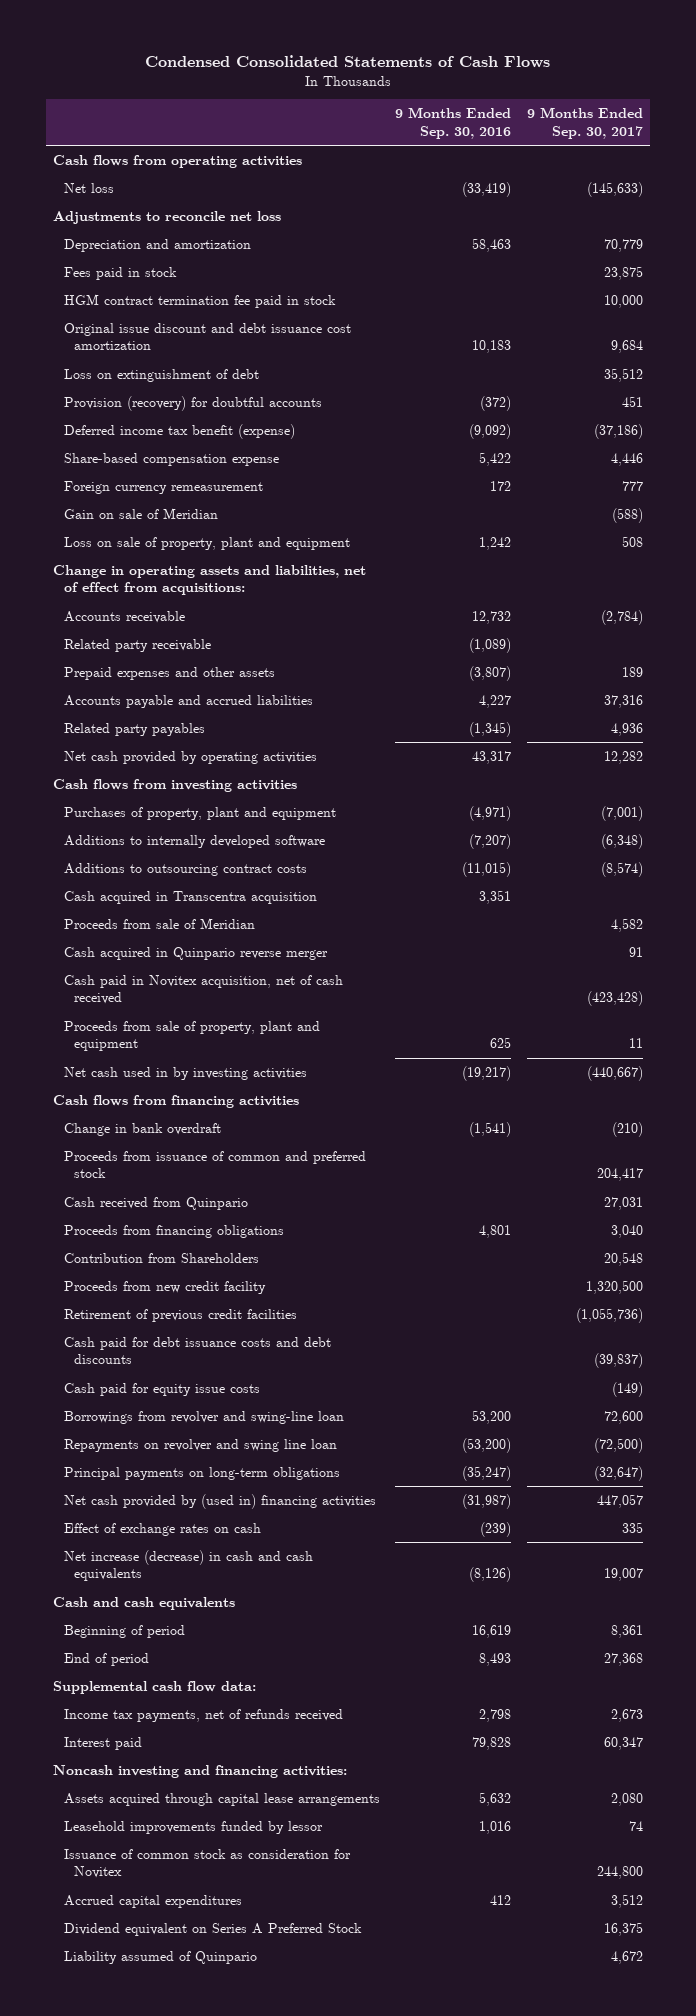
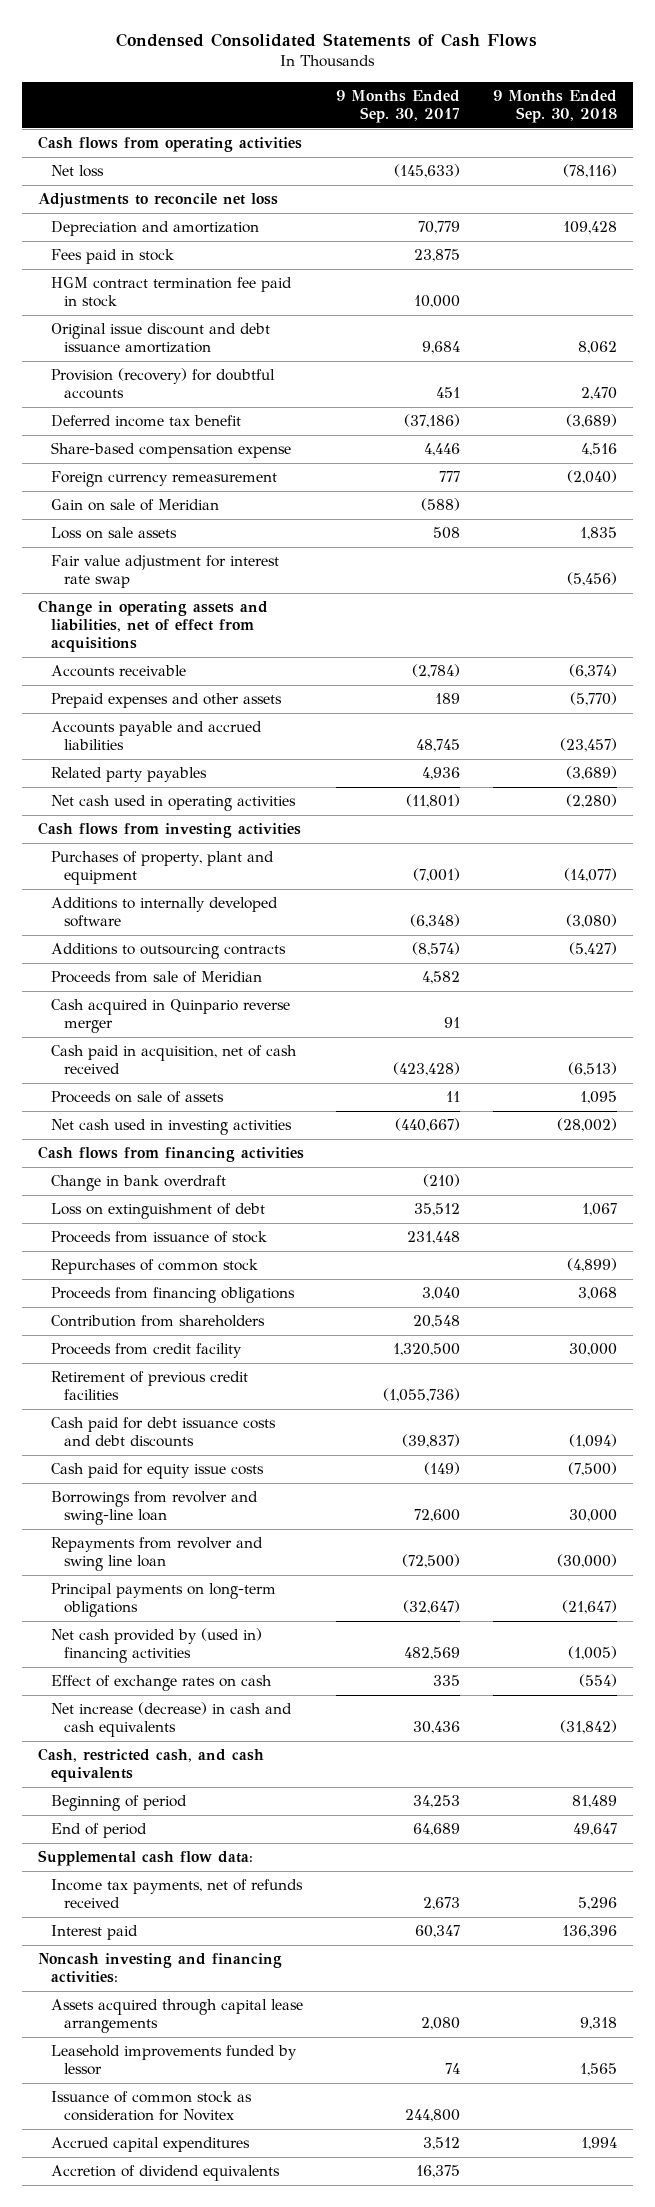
[395,107,512,139] 9 Months Ended Sep. 30, 2016 -> none
none -> [492,90,617,124] 9 Months Ended Sep. 30, 2018
[63,322,351,351] Original issue discount and debt issuance cost amortization -> [51,323,271,354] Original issue discount and debt issuance amortization
[63,423,295,439] Deferred income tax benefit (expense) -> [51,415,242,428] Deferred income tax benefit
[63,536,350,550] Loss on sale of property, plant and equipment -> none
none -> [51,527,178,540] Loss on sale assets
none -> [51,555,280,589] Fair value adjustment for interest rate swap
[53,564,367,596] Change in operating assets and liabilities, net of effect from acquisitions: -> [38,600,269,653] Change in operating assets and liabilities, net of effect from acquisitions
[63,638,211,652] Related party receivable -> none
[603,694,643,708] 37,316 -> [416,739,461,753] 48,745
[63,750,317,764] Net cash provided by operating activities -> [51,795,297,812] Net cash used in operating activities
[603,750,643,764] 12,282 -> [406,794,461,809] (11,801)
[63,890,317,904] Cash acquired in Transcentra acquisition -> none
[63,862,307,876] Additions to outsourcing contract costs -> [51,943,287,960] Additions to outsourcing contracts
[63,1020,320,1052] Proceeds from sale of property, plant and equipment -> none
[63,974,343,1005] Cash paid in Novitex acquisition, net of cash received -> [51,1045,298,1075] Cash paid in acquisition, net of cash received
none -> [51,1091,225,1104] Proceeds on sale of assets
[63,1066,307,1080] Net cash used in by investing activities -> [51,1119,293,1136] Net cash used in investing activities
[63,1196,248,1210] Cash received from Quinpario -> none
[63,368,259,382] Loss on extinguishment of debt -> [51,1203,266,1220] Loss on extinguishment of debt
[63,1150,366,1179] Proceeds from issuance of common and preferred stock -> [51,1231,268,1244] Proceeds from issuance of stock
[596,1168,643,1182] 204,417 -> [407,1231,461,1245] 231,448
none -> [51,1259,259,1275] Repurchases of common stock
[63,1252,259,1263] Contribution from Shareholders -> [51,1315,266,1328] Contribution from shareholders
[63,1280,266,1294] Proceeds from new credit facility -> [51,1343,243,1359] Proceeds from credit facility
[63,1438,337,1452] Repayments on revolver and swing line loan -> [51,1537,264,1572] Repayments from revolver and swing line loan
[596,1493,643,1508] 447,057 -> [404,1647,461,1661] 482,569
[603,1568,643,1582] 19,007 -> [413,1721,461,1735] 30,436
[53,1596,236,1610] Cash and cash equivalents -> [38,1748,265,1783] Cash, restricted cash, and cash equivalents
[610,1624,643,1638] 8,361 -> [413,1795,461,1809] 34,253
[603,1652,643,1666] 27,368 -> [413,1823,461,1837] 64,689
[63,1950,257,1964] Liability assumed of Quinpario -> none
[63,1922,362,1936] Dividend equivalent on Series A Preferred Stock -> [51,2165,281,2182] Accretion of dividend equivalents

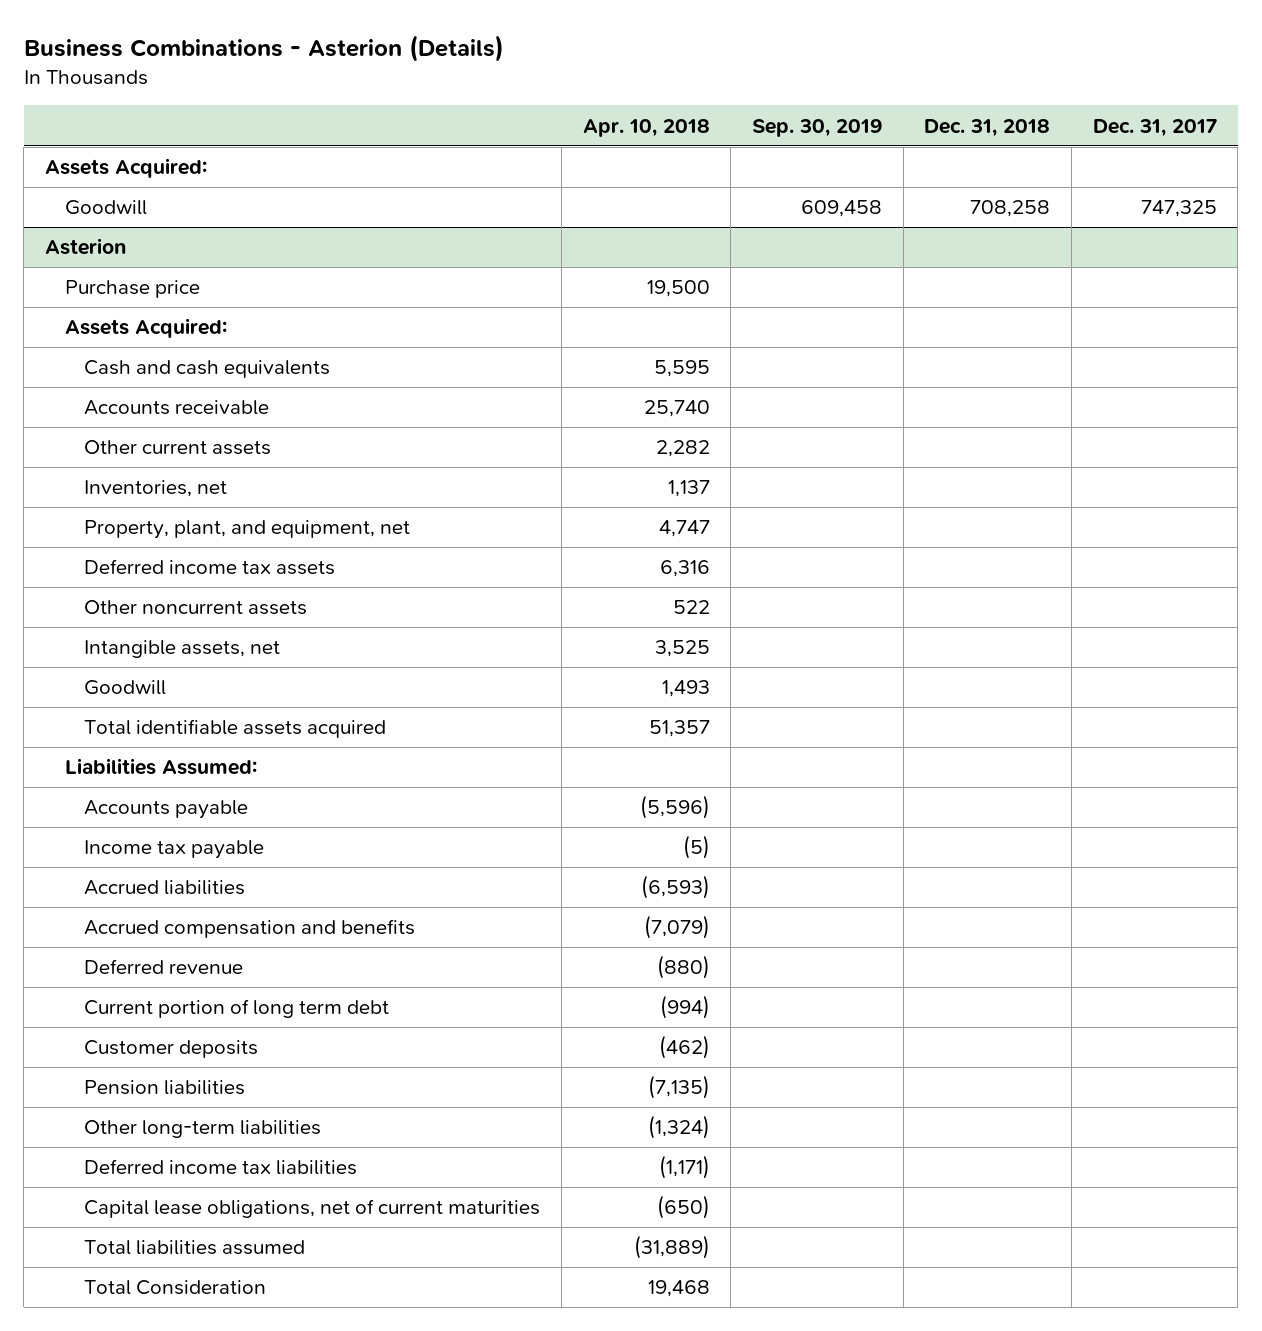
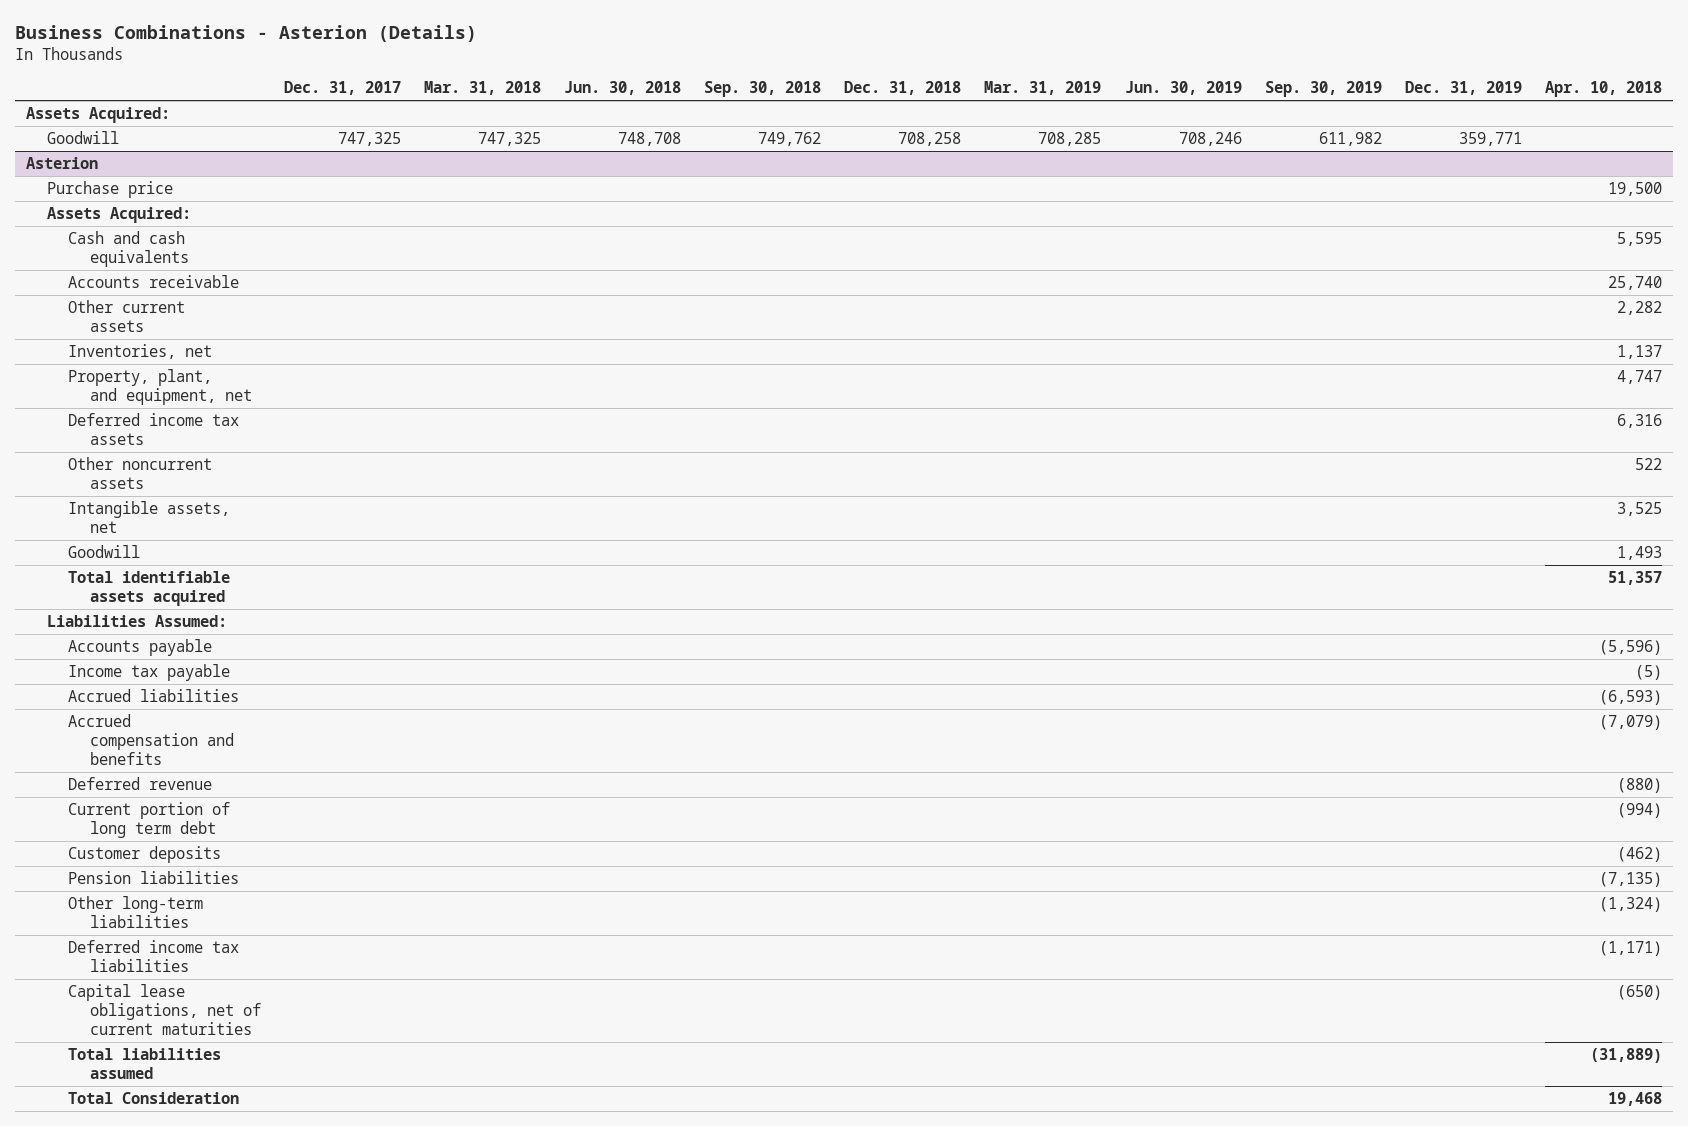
none -> [423,81,541,96] Mar. 31, 2018
none -> [563,81,681,96] Jun. 30, 2018
none -> [704,81,822,98] Sep. 30, 2018
none -> [984,81,1102,96] Mar. 31, 2019
none -> [1124,81,1242,96] Jun. 30, 2019
none -> [1404,81,1522,96] Dec. 31, 2019
[800,200,882,218] 609,458 -> [1318,131,1382,146] 611,982

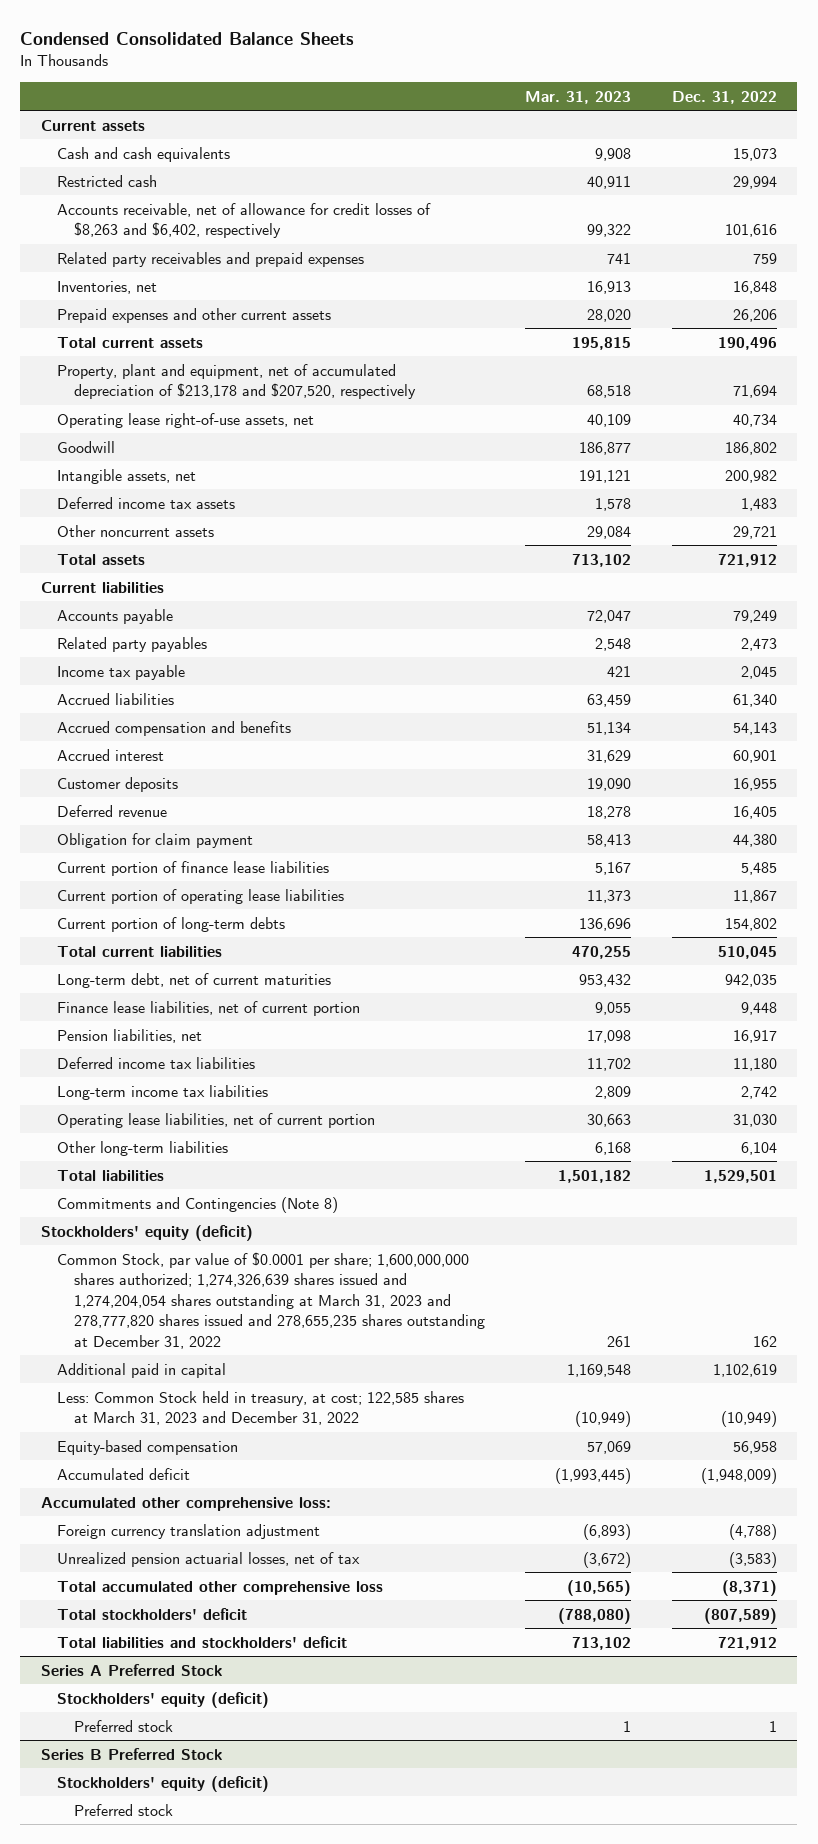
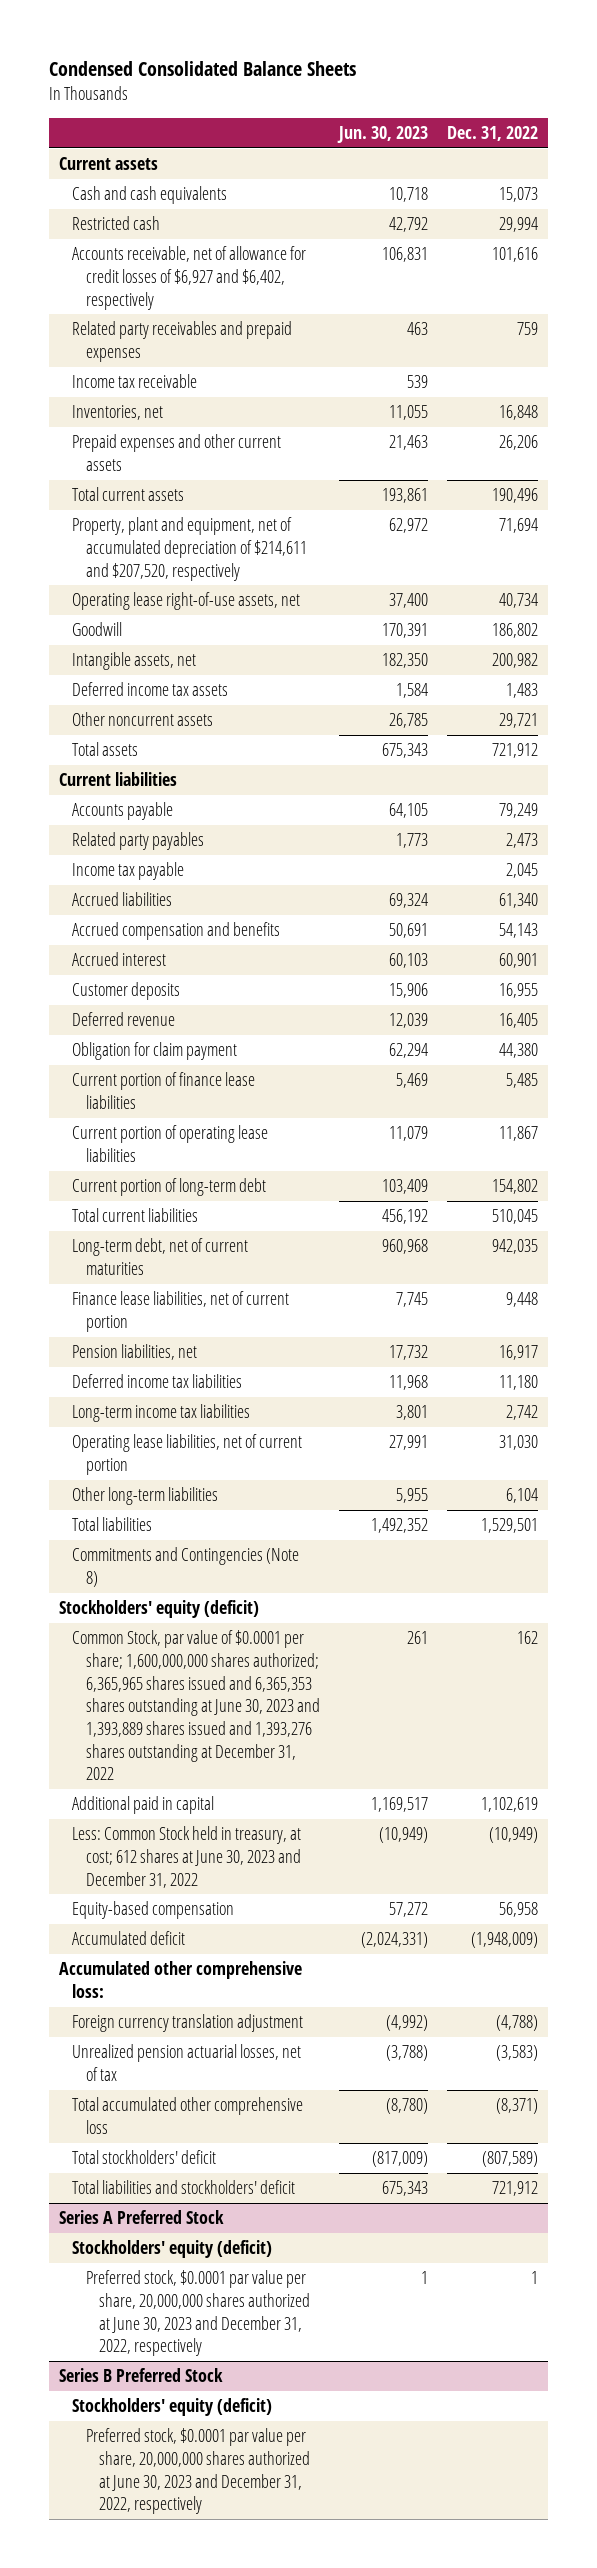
[525,90,632,104] Mar. 31, 2023 -> none
none -> [337,125,429,143] Jun. 30, 2023
[57,202,432,239] Accounts receivable, net of allowance for credit losses of $8,263 and $6,402, respectively -> [72,246,307,310] Accounts receivable, net of allowance for credit losses of $6,927 and $6,402, respectively
none -> [72,374,198,389] Income tax receivable
[57,363,416,400] Property, plant and equipment, net of accumulated depreciation of $213,178 and $207,520, respectively -> [72,517,307,581] Property, plant and equipment, net of accumulated depreciation of $214,611 and $207,520, respectively
[57,916,286,932] Current portion of long-term debts -> [72,1178,267,1197] Current portion of long-term debt
[57,1251,485,1349] Common Stock, par value of $0.0001 per share; 1,600,000,000 shares authorized; 1,274,326,639 shares issued and 1,274,204,054 shares outstanding at March 31, 2023 and 278,777,820 shares issued and 278,655,235 shares outstanding at December 31, 2022 -> [72,1630,320,1781] Common Stock, par value of $0.0001 per share; 1,600,000,000 shares authorized; 6,365,965 shares issued and 6,365,353 shares outstanding at June 30, 2023 and 1,393,889 shares issued and 1,393,276 shares outstanding at December 31, 2022
[57,1390,465,1426] Less: Common Stock held in treasury, at cost; 122,585 shares at March 31, 2023 and December 31, 2022 -> [72,1826,302,1888] Less: Common Stock held in treasury, at cost; 612 shares at June 30, 2023 and December 31, 2022
[73,1719,173,1732] Preferred stock -> [85,2270,311,2357] Preferred stock, $0.0001 par value per share, 20,000,000 shares authorized at June 30, 2023 and December 31, 2022, respectively
[73,1803,173,1816] Preferred stock -> [85,2428,311,2515] Preferred stock, $0.0001 par value per share, 20,000,000 shares authorized at June 30, 2023 and December 31, 2022, respectively

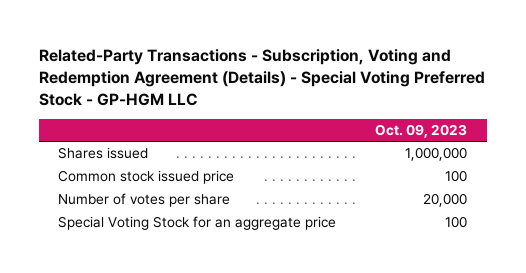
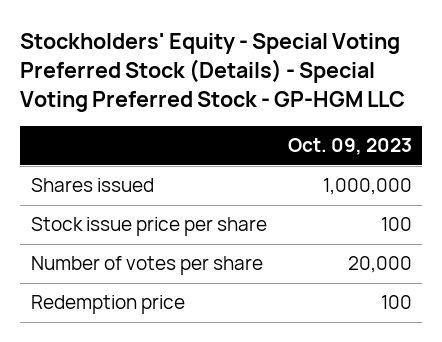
[39,48,486,106] Related-Party Transactions - Subscription, Voting and Redemption Agreement (Details) - Special Voting Preferred Stock - GP-HGM LLC -> [20,33,406,113] Stockholders' Equity - Special Voting Preferred Stock (Details) - Special Voting Preferred Stock - GP-HGM LLC
[58,170,235,185] Common stock issued price -> [30,217,267,237] Stock issue price per share
[58,216,337,231] Special Voting Stock for an aggregate price -> [30,295,185,315] Redemption price

